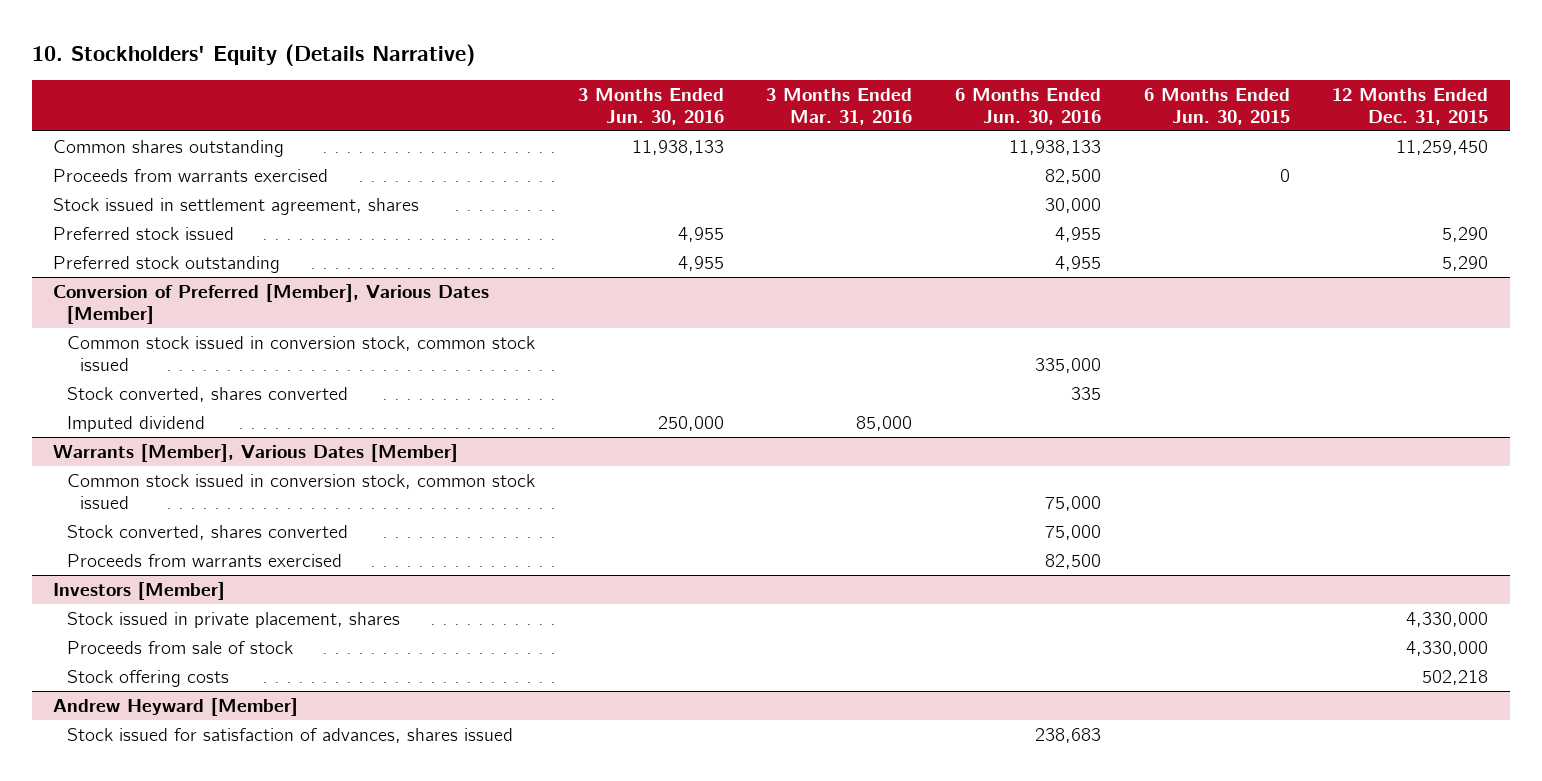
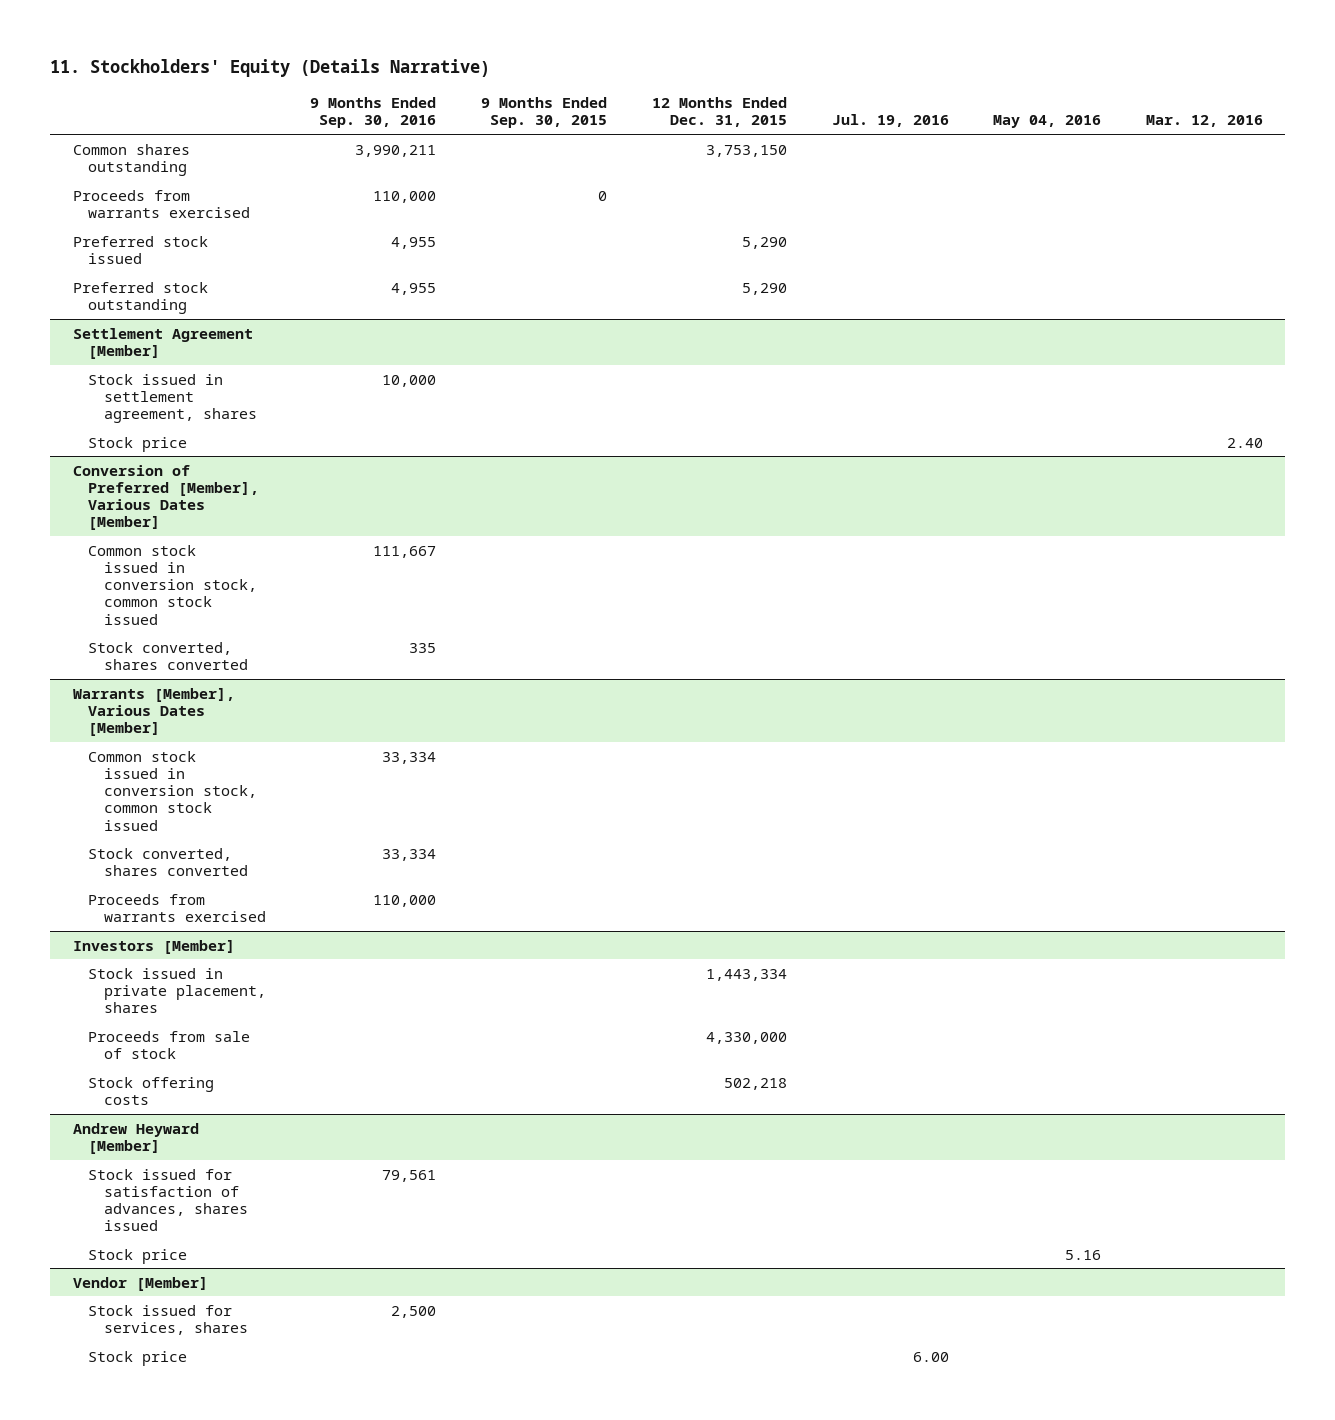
[31,44,475,67] 10. Stockholders' Equity (Details Narrative) -> [50,59,491,78] 11. Stockholders' Equity (Details Narrative)
[577,87,724,125] 3 Months Ended Jun. 30, 2016 -> none
[766,87,913,125] 3 Months Ended Mar. 31, 2016 -> none
[954,87,1101,125] 6 Months Ended Jun. 30, 2016 -> none
[1143,87,1290,125] 6 Months Ended Jun. 30, 2015 -> none
none -> [310,97,437,129] 9 Months Ended Sep. 30, 2016
none -> [481,97,608,129] 9 Months Ended Sep. 30, 2015
none -> [831,114,949,128] Jul. 19, 2016
none -> [993,115,1102,129] May 04, 2016
none -> [1145,115,1263,128] Mar. 12, 2016
[1396,140,1489,156] 11,259,450 -> [705,144,787,157] 3,753,150
[53,198,420,216] Stock issued in settlement agreement, shares -> none
none -> [72,327,253,359] Settlement Agreement [Member]
none -> [88,373,257,424] Stock issued in settlement agreement, shares
none -> [88,436,188,452] Stock price
[66,416,205,433] Imputed dividend -> none
[1406,612,1489,628] 4,330,000 -> [705,968,787,981] 1,443,334
none -> [88,1248,188,1264] Stock price
none -> [72,1276,208,1291] Vendor [Member]
none -> [88,1304,248,1335] Stock issued for services, shares
none -> [88,1350,188,1366] Stock price

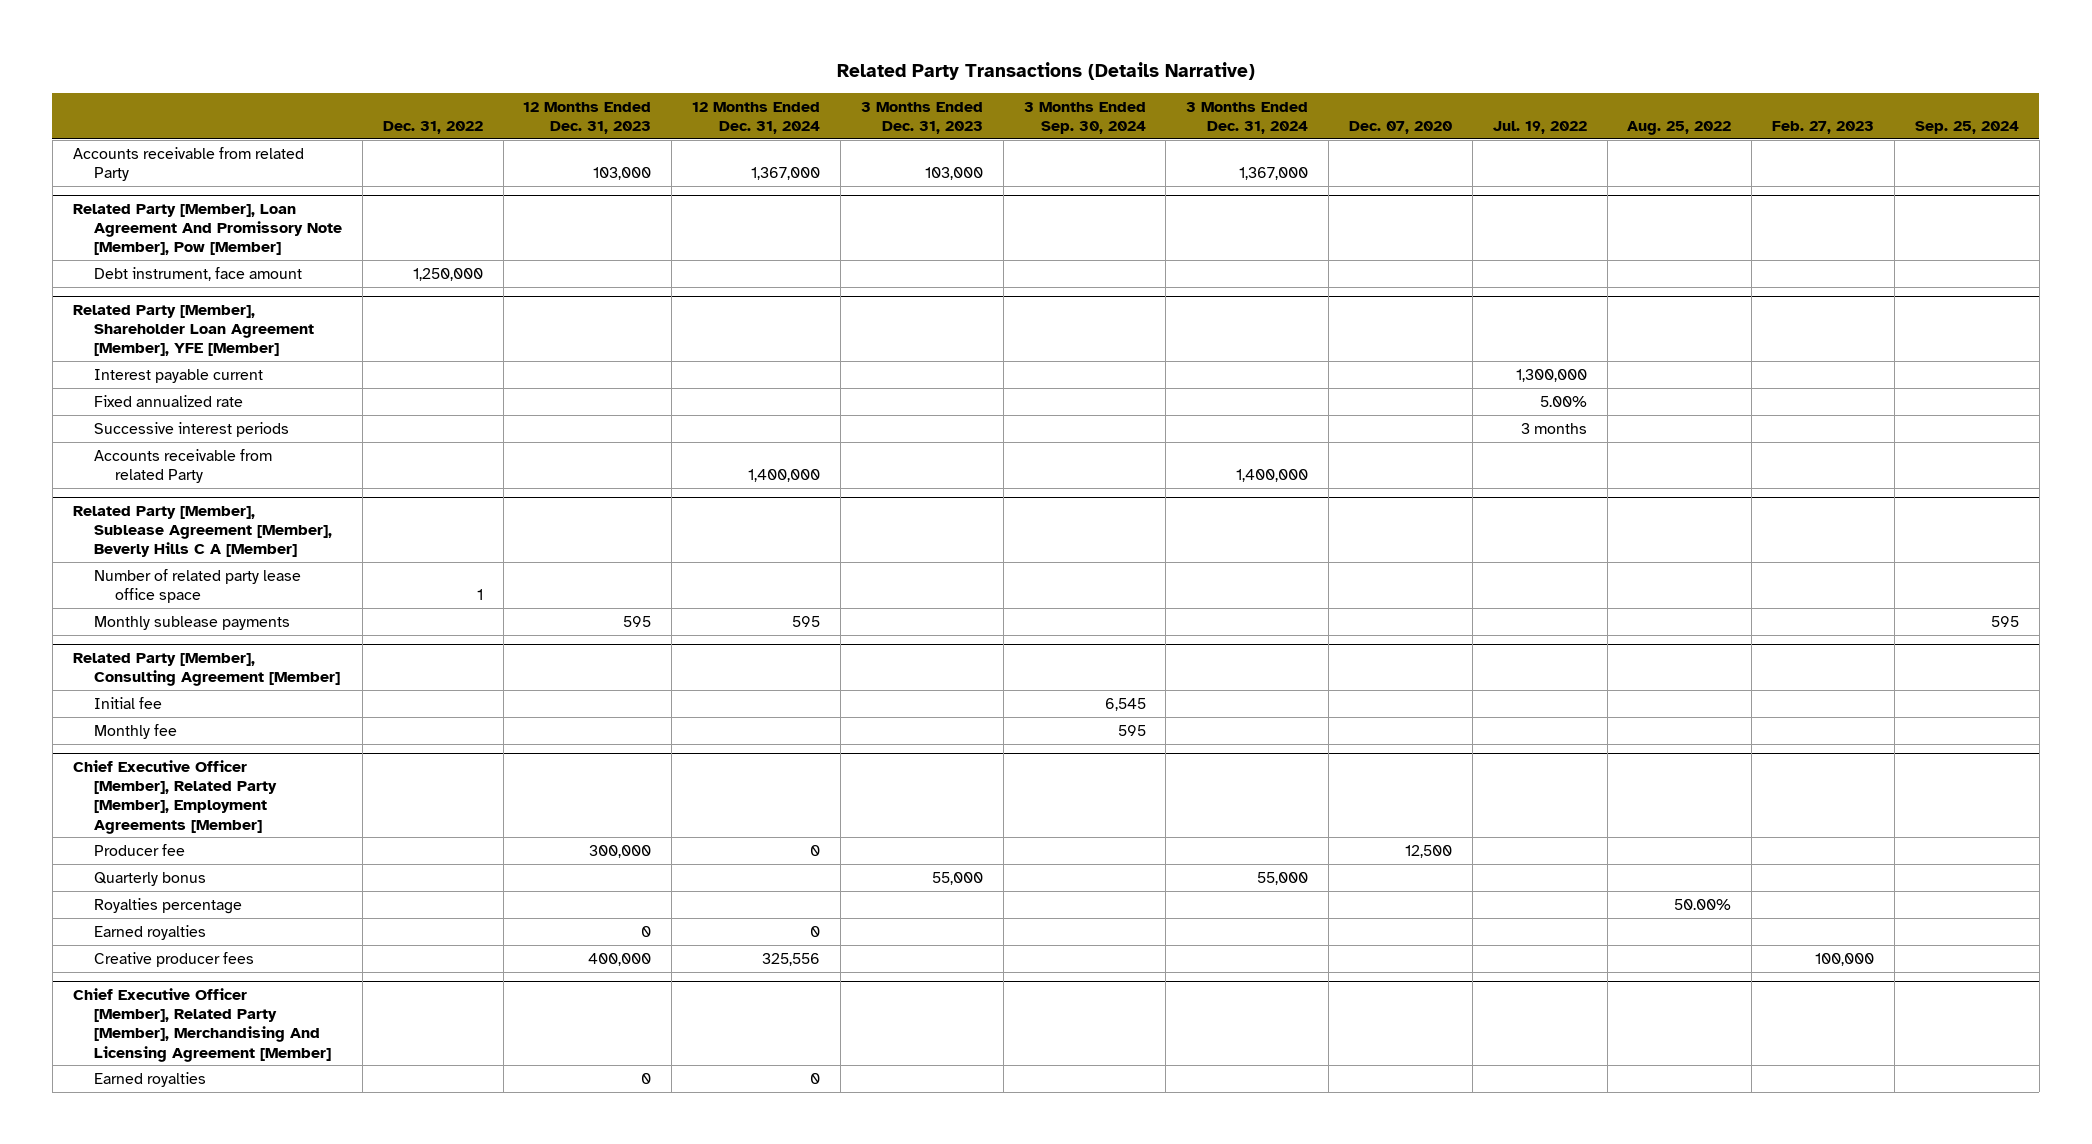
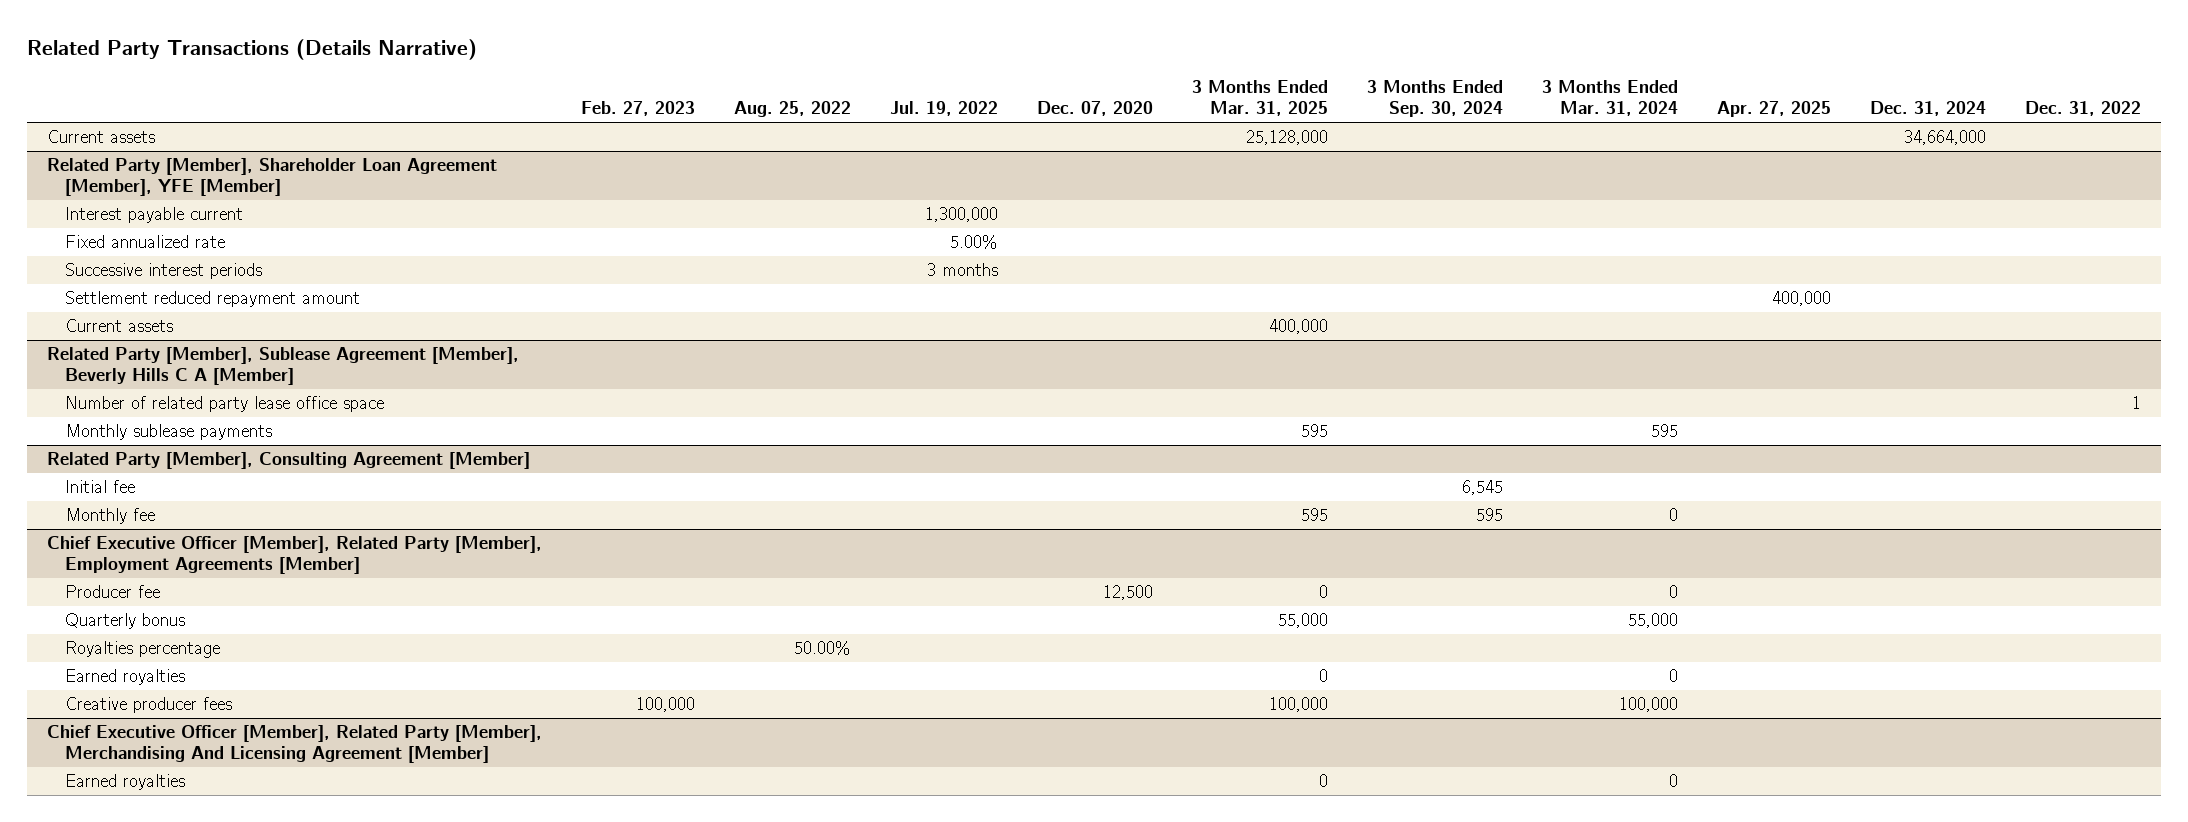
[523,101,652,134] 12 Months Ended Dec. 31, 2023 -> none
[692,101,821,134] 12 Months Ended Dec. 31, 2024 -> none
[860,101,983,134] 3 Months Ended Dec. 31, 2023 -> none
[1186,101,1309,134] 3 Months Ended Dec. 31, 2024 -> none
[1914,120,2019,134] Sep. 25, 2024 -> none
none -> [1192,80,1329,117] 3 Months Ended Mar. 31, 2025
none -> [1542,80,1679,117] 3 Months Ended Mar. 31, 2024
none -> [1717,101,1832,118] Apr. 27, 2025
none -> [1870,101,1987,117] Dec. 31, 2024
[72,146,304,181] Accounts receivable from related Party -> none
[72,204,342,256] Related Party [Member], Loan Agreement And Promissory Note [Member], Pow [Member] -> none
[93,266,302,281] Debt instrument, face amount -> none
none -> [46,130,155,144] Current assets
[93,448,272,483] Accounts receivable from related Party -> none
none -> [64,291,360,308] Settlement reduced repayment amount
none -> [64,319,173,333] Current assets

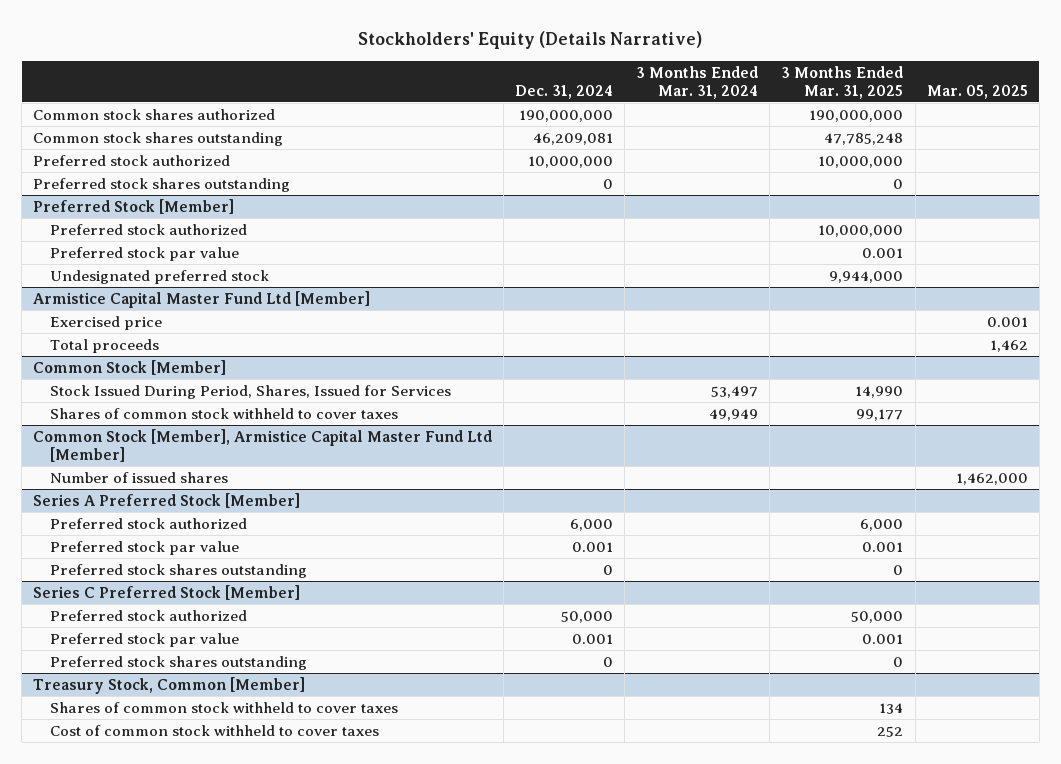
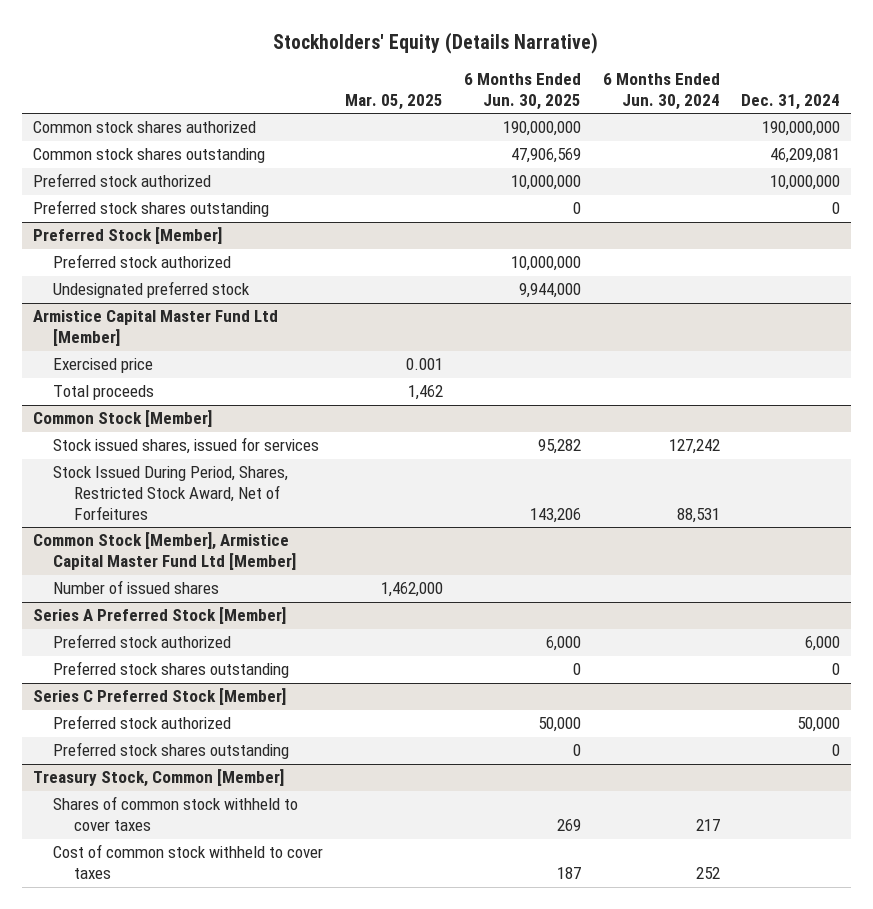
[636,65,759,99] 3 Months Ended Mar. 31, 2024 -> none
[781,65,904,99] 3 Months Ended Mar. 31, 2025 -> none
none -> [464,73,582,110] 6 Months Ended Jun. 30, 2025
none -> [602,73,720,110] 6 Months Ended Jun. 30, 2024
[50,246,240,261] Preferred stock par value -> none
[50,384,452,399] Stock Issued During Period, Shares, Issued for Services -> [53,437,320,455] Stock issued shares, issued for services
[50,407,399,419] Shares of common stock withheld to cover taxes -> [53,466,289,521] Stock Issued During Period, Shares, Restricted Stock Award, Net of Forfeitures
[50,540,240,555] Preferred stock par value -> none
[50,632,240,647] Preferred stock par value -> none

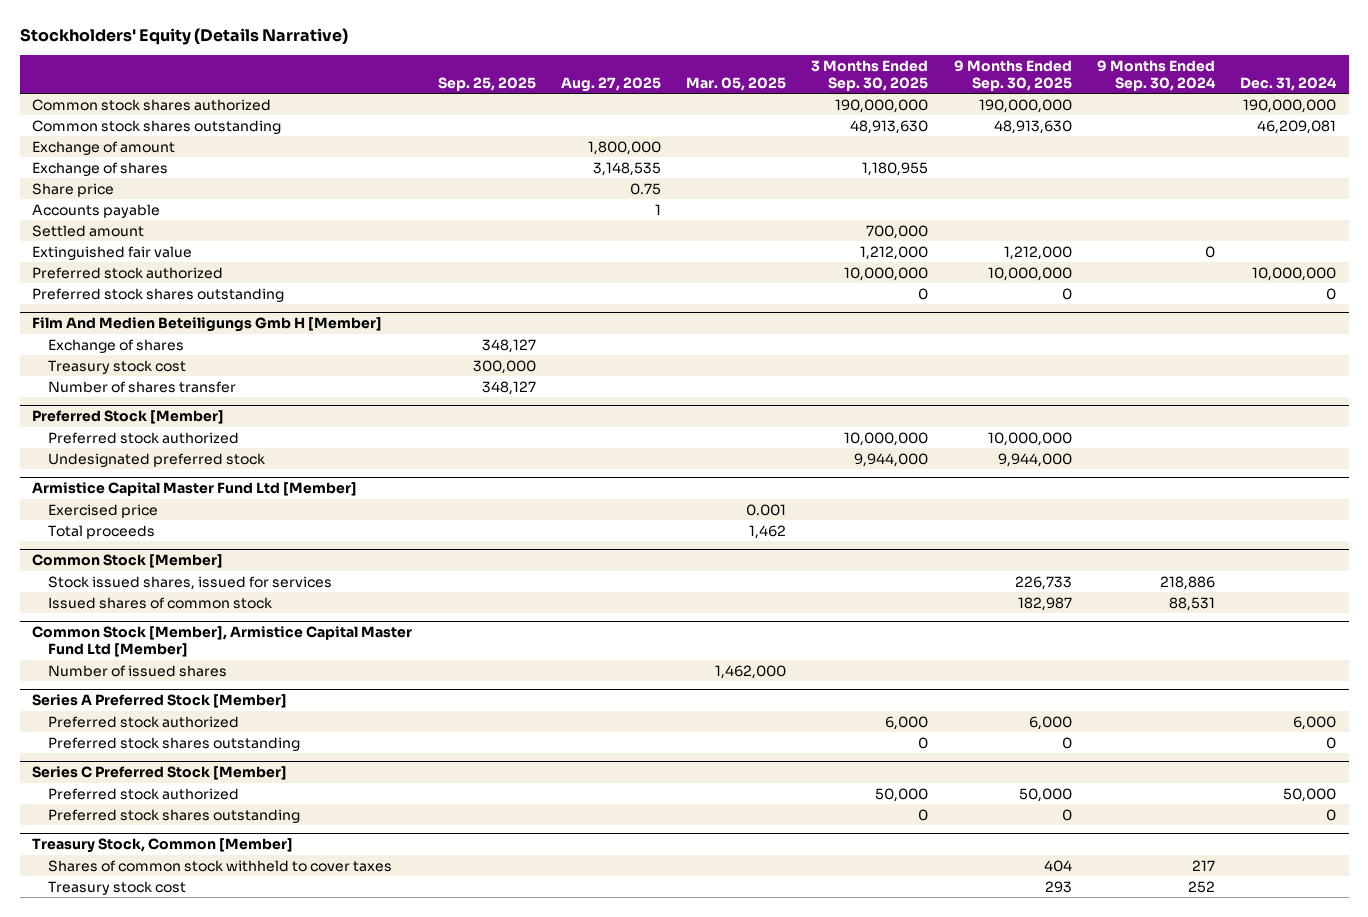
[464,73,582,110] 6 Months Ended Jun. 30, 2025 -> none
[602,73,720,110] 6 Months Ended Jun. 30, 2024 -> none
none -> [437,76,536,91] Sep. 25, 2025
none -> [560,76,661,92] Aug. 27, 2025
none -> [811,59,929,91] 3 Months Ended Sep. 30, 2025
none -> [953,59,1072,91] 9 Months Ended Sep. 30, 2025
none -> [1096,59,1216,91] 9 Months Ended Sep. 30, 2024
none -> [32,140,176,155] Exchange of amount
none -> [32,161,169,176] Exchange of shares
none -> [32,182,115,197] Share price
none -> [32,203,161,218] Accounts payable
none -> [32,224,145,237] Settled amount
none -> [32,245,193,260] Extinguished fair value
none -> [32,317,383,333] Film And Medien Beteiligungs Gmb H [Member]
none -> [47,338,184,353] Exchange of shares
none -> [47,359,186,374] Treasury stock cost
none -> [47,380,236,393] Number of shares transfer
[53,466,289,521] Stock Issued During Period, Shares, Restricted Stock Award, Net of Forfeitures -> [47,596,272,609] Issued shares of common stock
[53,844,324,880] Cost of common stock withheld to cover taxes -> [47,880,186,895] Treasury stock cost

